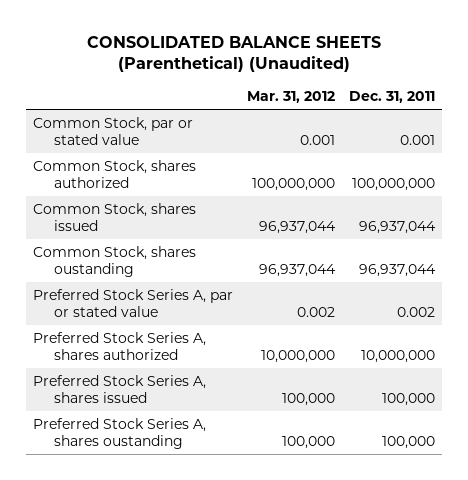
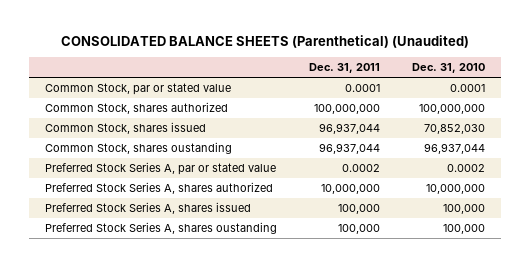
[246,90,335,103] Mar. 31, 2012 -> none
none -> [412,63,486,74] Dec. 31, 2010
[399,134,435,145] 0.001 -> [344,84,380,93] 0.0001
[396,306,435,317] 0.002 -> [341,164,380,173] 0.0002

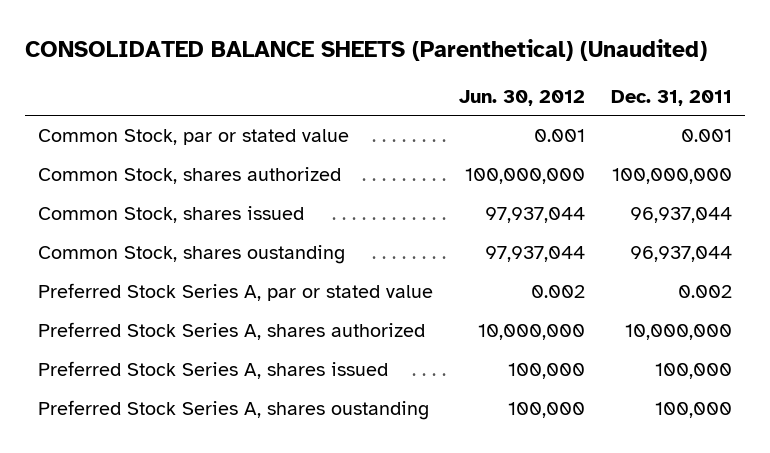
[412,63,486,74] Dec. 31, 2010 -> none
none -> [459,89,586,106] Jun. 30, 2012
[344,84,380,93] 0.0001 -> [681,129,733,143] 0.001
[341,164,380,173] 0.0002 -> [678,285,733,299] 0.002

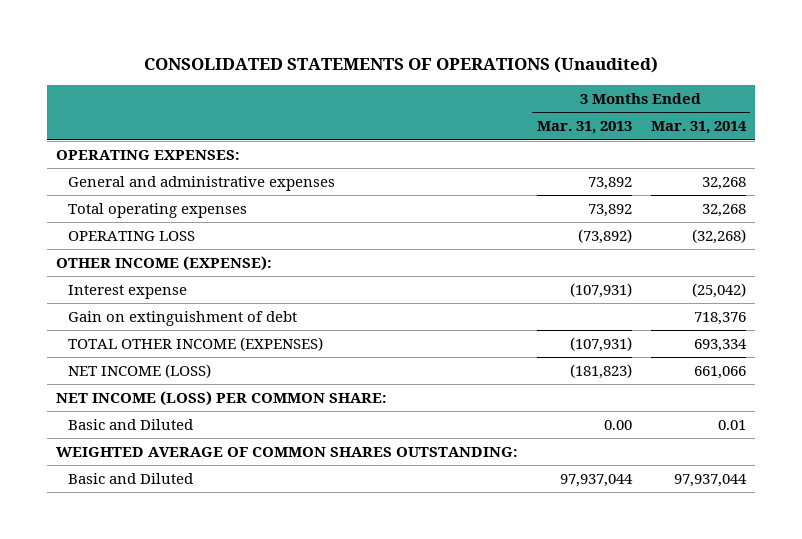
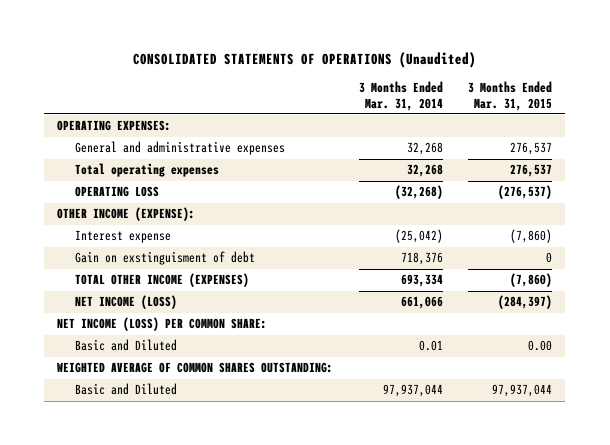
[536,121,632,135] Mar. 31, 2013 -> none
none -> [468,81,553,111] 3 Months Ended Mar. 31, 2015
[68,310,298,326] Gain on extinguishment of debt -> [74,251,255,266] Gain on exstinguisment of debt

